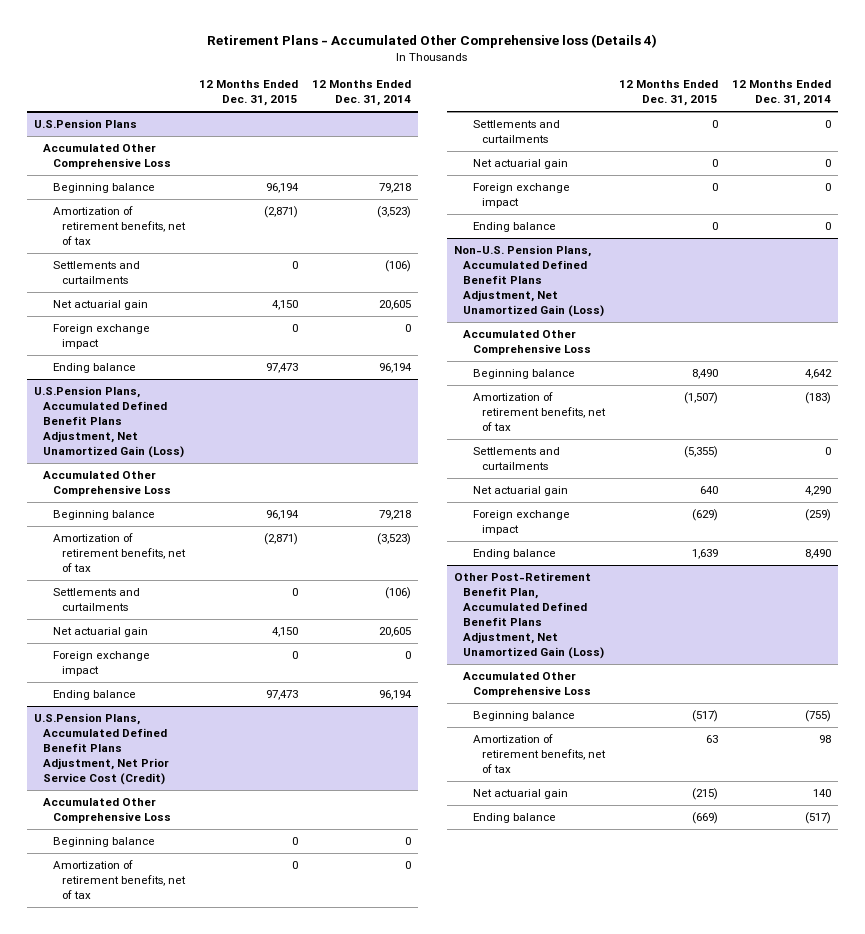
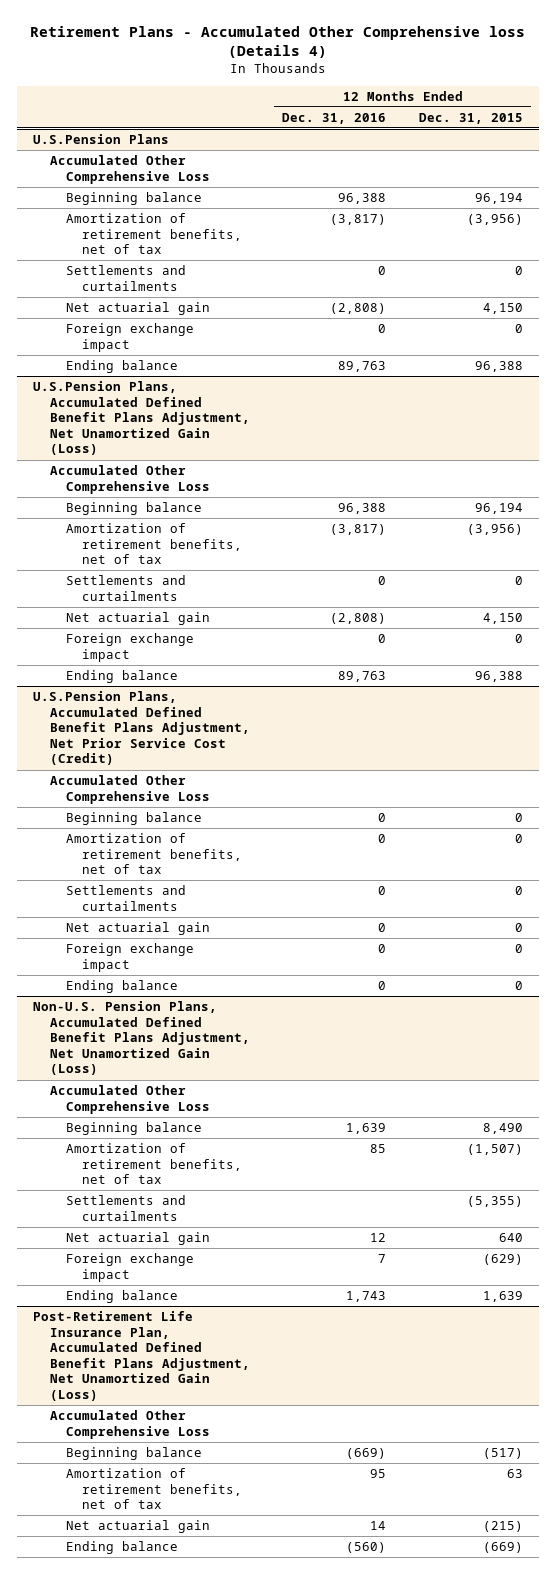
[311,80,411,107] 12 Months Ended Dec. 31, 2014 -> none
none -> [282,112,387,124] Dec. 31, 2016
[263,205,298,218] (2,871) -> [467,214,524,226] (3,956)
[265,362,298,373] 97,473 -> [475,361,524,373] 96,388
[263,532,298,545] (2,871) -> [467,524,524,536] (3,956)
[265,689,298,700] 97,473 -> [475,671,524,683] 96,388
[453,571,605,660] Other Post-Retirement Benefit Plan, Accumulated Defined Benefit Plans Adjustment, Net Unamortized Gain (Loss) -> [33,1311,250,1402] Post-Retirement Life Insurance Plan, Accumulated Defined Benefit Plans Adjustment, Net Unamortized Gain (Loss)

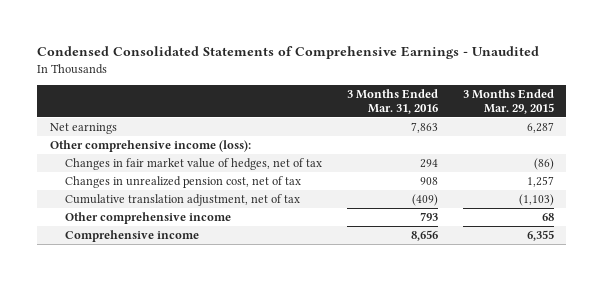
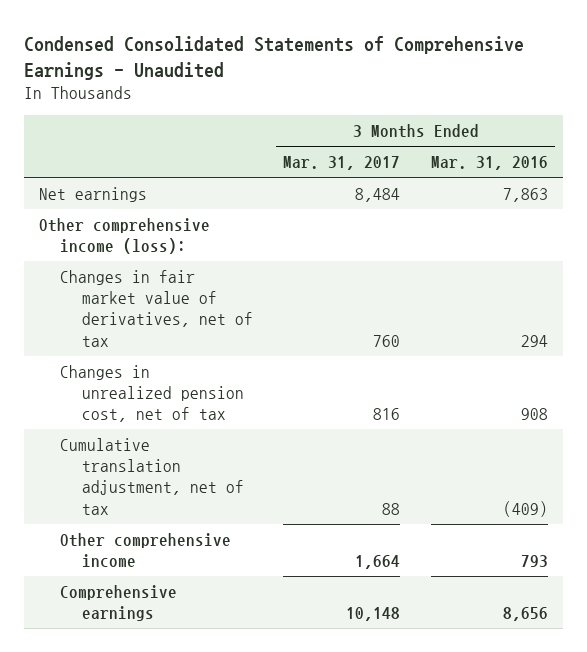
[462,88,554,115] 3 Months Ended Mar. 29, 2015 -> none
none -> [283,155,401,170] Mar. 31, 2017
[64,157,322,170] Changes in fair market value of hedges, net of tax -> [60,269,253,347] Changes in fair market value of derivatives, net of tax
[64,229,199,242] Comprehensive income -> [60,584,178,622] Comprehensive earnings

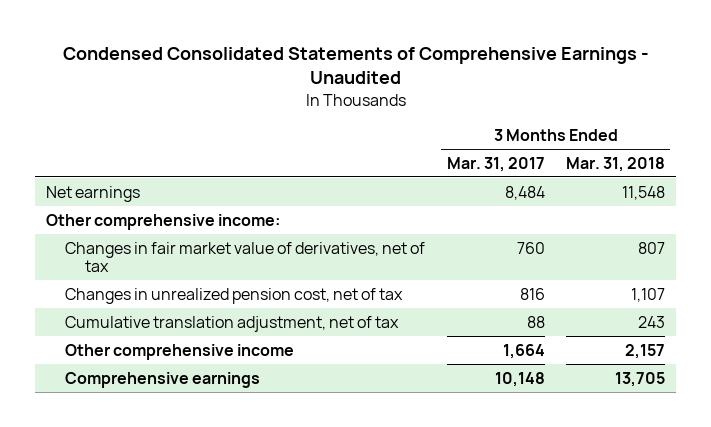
[430,155,548,170] Mar. 31, 2016 -> none
none -> [566,156,666,172] Mar. 31, 2018
[38,217,210,255] Other comprehensive income (loss): -> [45,213,280,230] Other comprehensive income:

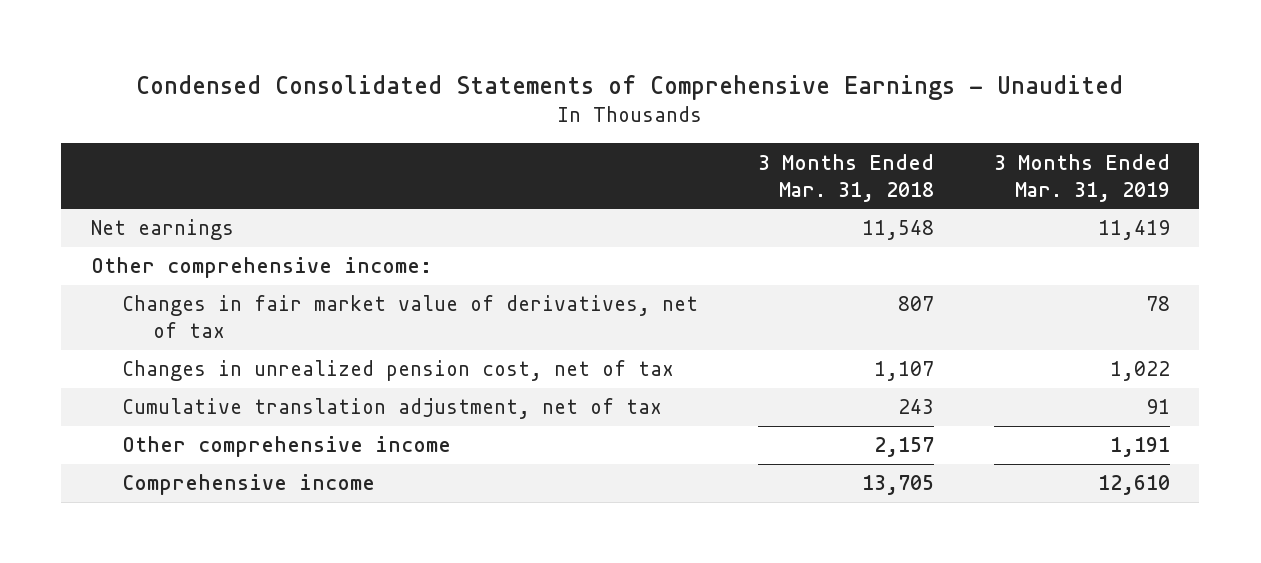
[446,156,545,172] Mar. 31, 2017 -> none
none -> [993,153,1170,202] 3 Months Ended Mar. 31, 2019
[65,371,261,388] Comprehensive earnings -> [122,474,376,496] Comprehensive income

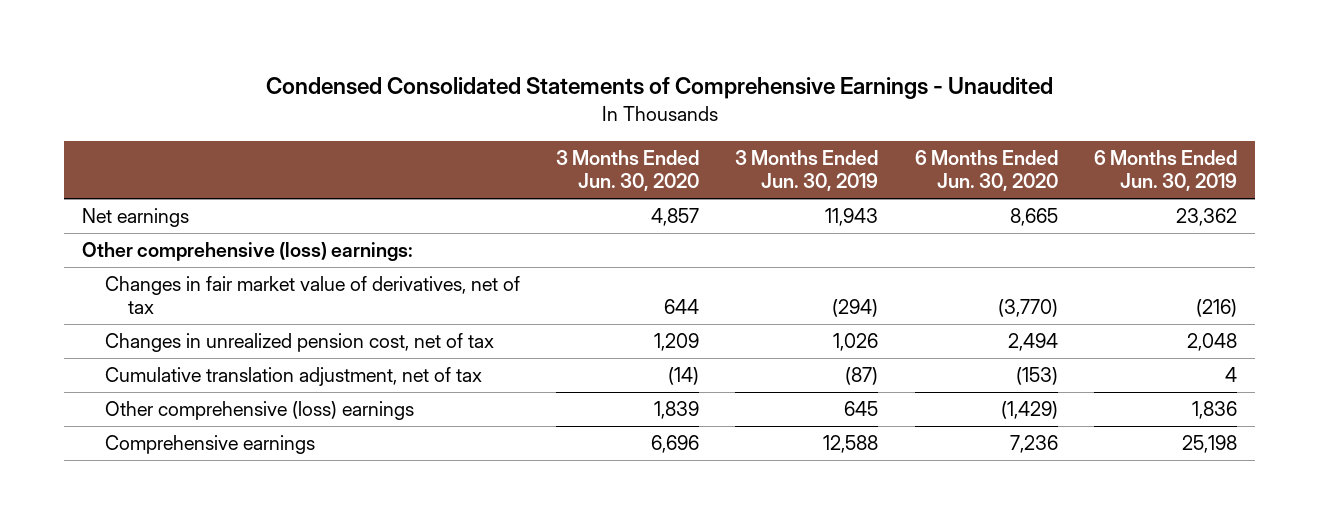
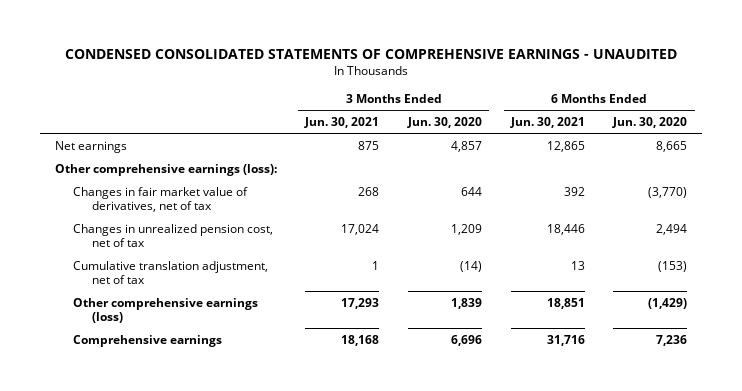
[265,77,1053,100] Condensed Consolidated Statements of Comprehensive Earnings - Unaudited -> [65,48,678,59] CONDENSED CONSOLIDATED STATEMENTS OF COMPREHENSIVE EARNINGS - UNAUDITED
[735,149,879,192] 3 Months Ended Jun. 30, 2019 -> none
[1094,149,1238,192] 6 Months Ended Jun. 30, 2019 -> none
none -> [304,117,380,129] Jun. 30, 2021
none -> [509,117,585,129] Jun. 30, 2021
[81,242,413,262] Other comprehensive (loss) earnings: -> [54,163,277,176] Other comprehensive earnings (loss):
[104,401,414,421] Other comprehensive (loss) earnings -> [73,297,259,323] Other comprehensive earnings (loss)

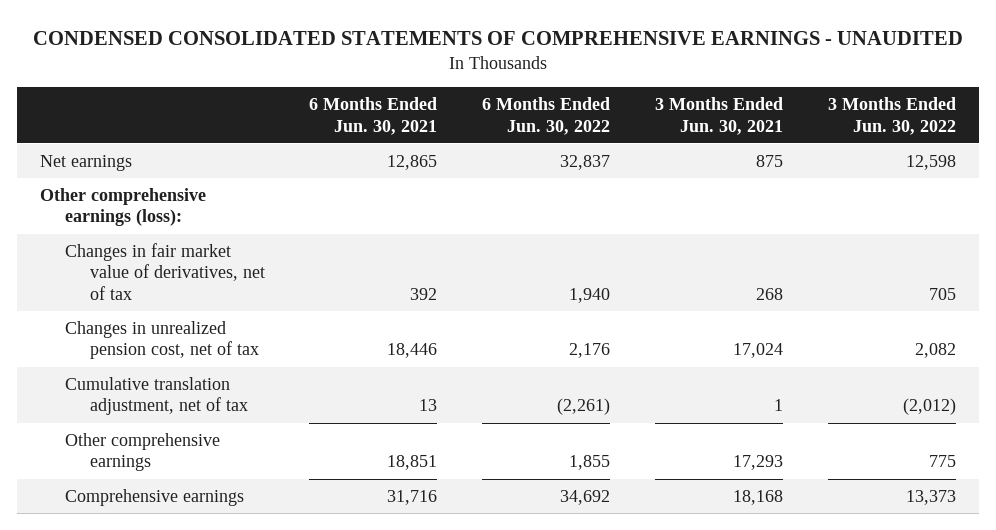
[407,117,483,129] Jun. 30, 2020 -> none
[612,117,688,129] Jun. 30, 2020 -> none
none -> [482,97,611,135] 6 Months Ended Jun. 30, 2022
none -> [828,97,957,135] 3 Months Ended Jun. 30, 2022
[73,297,259,323] Other comprehensive earnings (loss) -> [64,432,220,472] Other comprehensive earnings

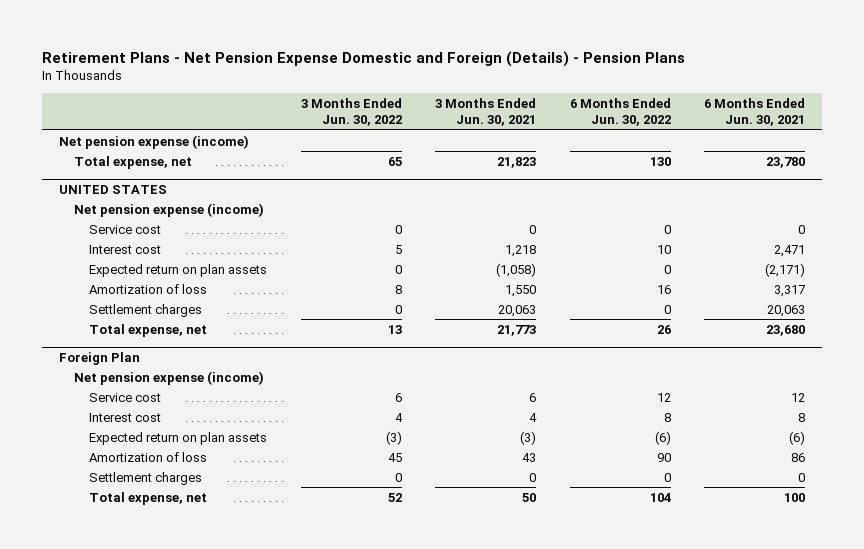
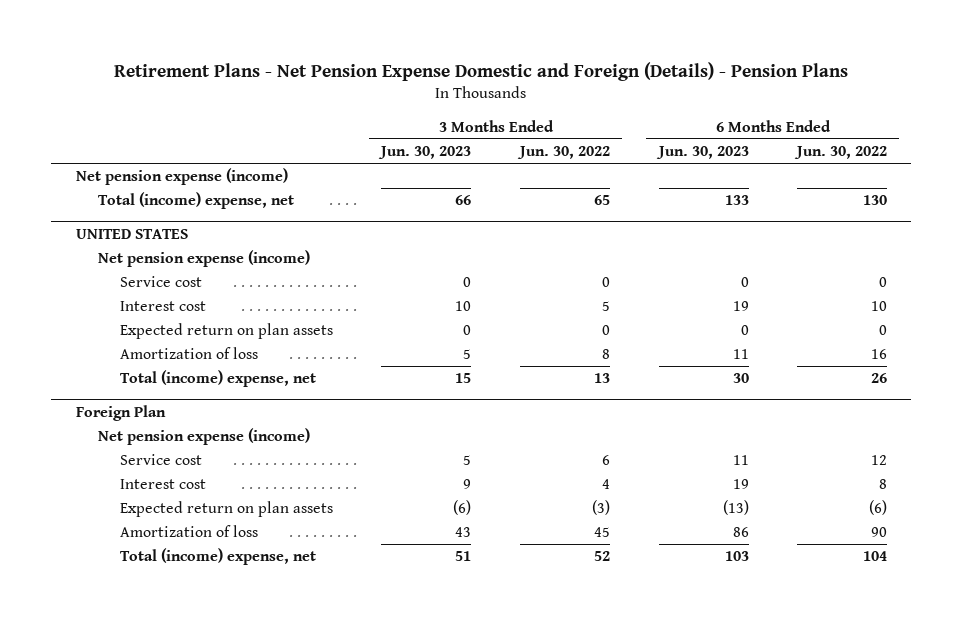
[435,97,537,127] 3 Months Ended Jun. 30, 2021 -> none
[704,97,806,127] 6 Months Ended Jun. 30, 2021 -> none
none -> [378,146,472,160] Jun. 30, 2023
none -> [655,146,749,160] Jun. 30, 2023
[74,155,193,169] Total expense, net -> [97,192,294,210] Total (income) expense, net
[88,303,202,317] Settlement charges -> none
[88,323,207,337] Total expense, net -> [119,370,316,388] Total (income) expense, net
[88,471,202,485] Settlement charges -> none
[88,491,207,505] Total expense, net -> [119,548,316,566] Total (income) expense, net

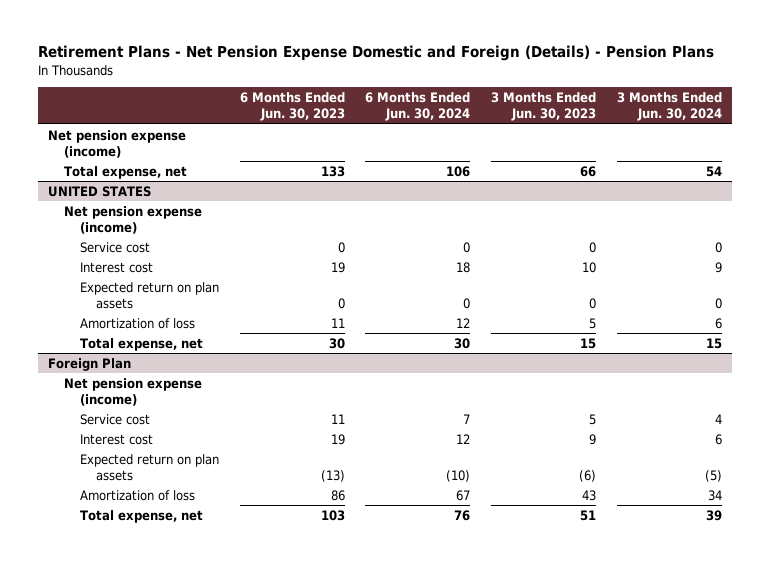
[516,146,610,160] Jun. 30, 2022 -> none
[794,146,888,160] Jun. 30, 2022 -> none
none -> [365,92,471,122] 6 Months Ended Jun. 30, 2024
none -> [616,92,722,122] 3 Months Ended Jun. 30, 2024
[97,192,294,210] Total (income) expense, net -> [63,165,187,179] Total expense, net
[119,370,316,388] Total (income) expense, net -> [79,337,203,351] Total expense, net
[119,548,316,566] Total (income) expense, net -> [79,509,203,523] Total expense, net

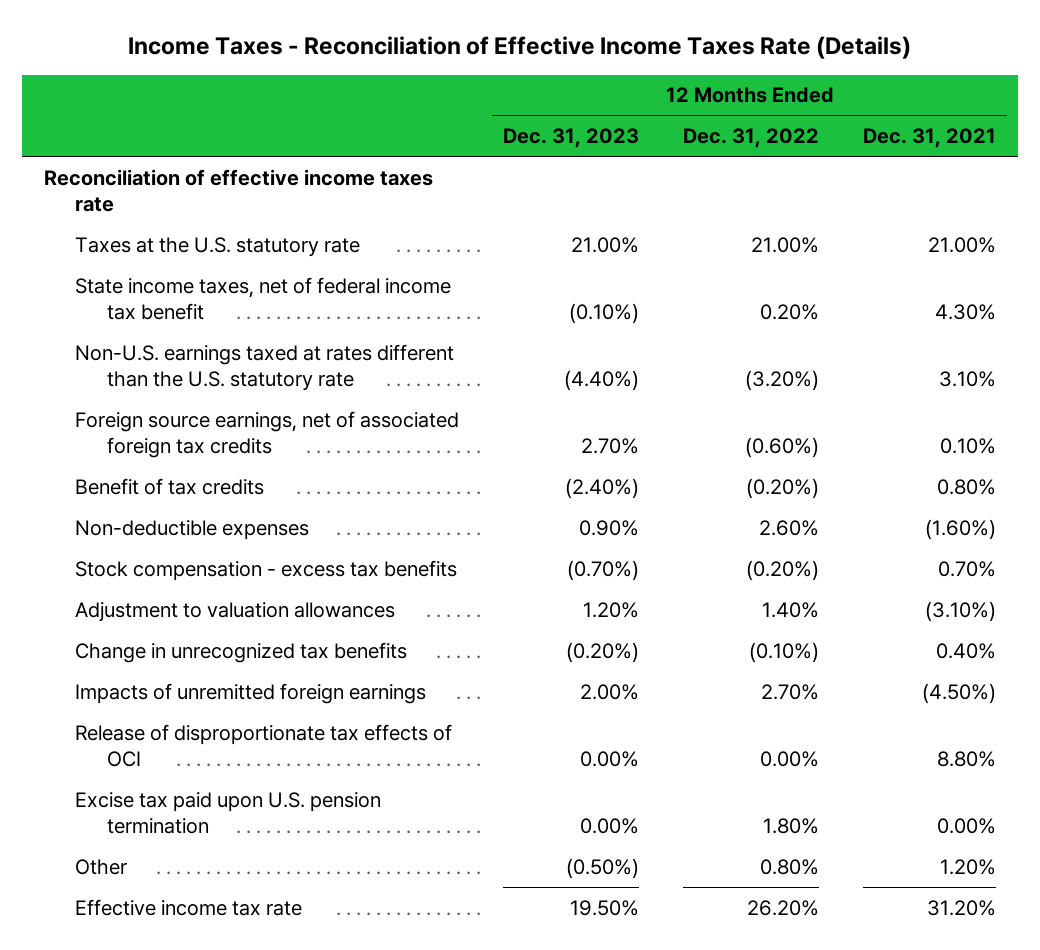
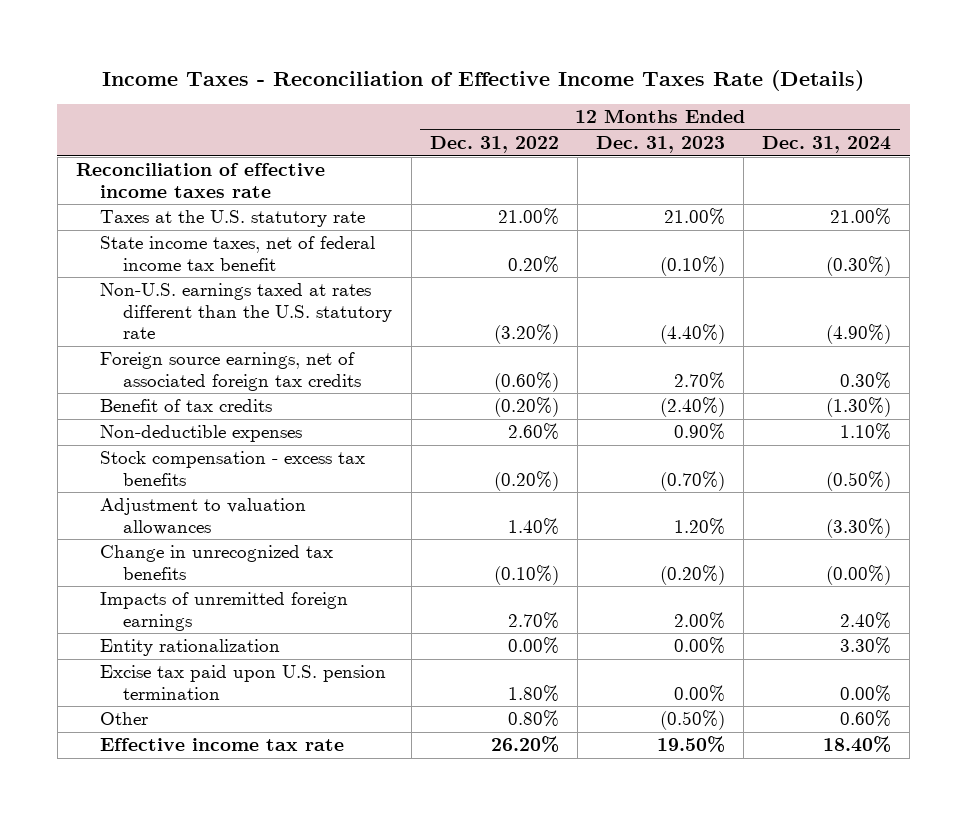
[862,128,996,149] Dec. 31, 2021 -> none
none -> [761,136,891,154] Dec. 31, 2024
[75,723,453,767] Release of disproportionate tax effects of OCI -> none
none -> [99,639,280,657] Entity rationalization

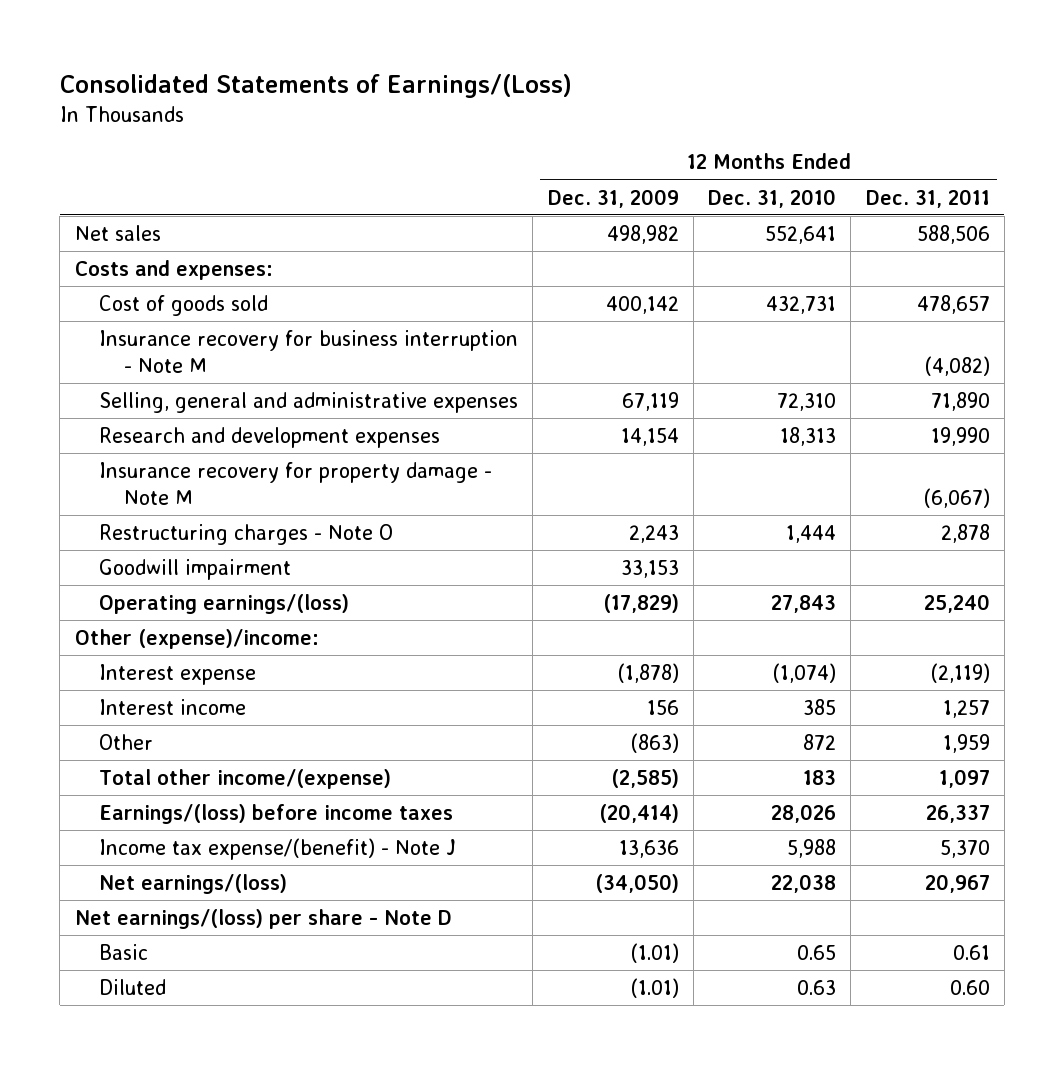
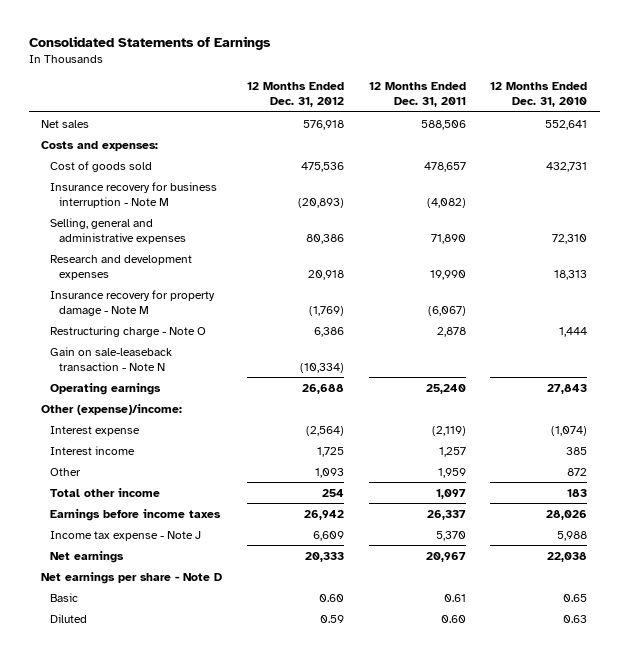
[59,74,572,99] Consolidated Statements of Earnings/(Loss) -> [28,36,271,51] Consolidated Statements of Earnings
[547,188,679,208] Dec. 31, 2009 -> none
none -> [246,81,344,108] 12 Months Ended Dec. 31, 2012
[99,559,292,581] Goodwill impairment -> none
[99,524,394,546] Restructuring charges - Note O -> [50,325,207,337] Restructuring charge - Note O
none -> [50,346,173,371] Gain on sale-leaseback transaction - Note N
[99,594,350,615] Operating earnings/(loss) -> [50,382,162,395] Operating earnings
[99,769,392,790] Total other income/(expense) -> [50,487,161,497] Total other income
[99,804,454,825] Earnings/(loss) before income taxes -> [50,508,222,521] Earnings before income taxes
[99,838,457,861] Income tax expense/(benefit) - Note J -> [50,530,202,541] Income tax expense - Note J
[99,874,288,895] Net earnings/(loss) -> [50,550,125,563] Net earnings
[74,909,452,930] Net earnings/(loss) per share - Note D -> [41,571,223,584] Net earnings per share - Note D

